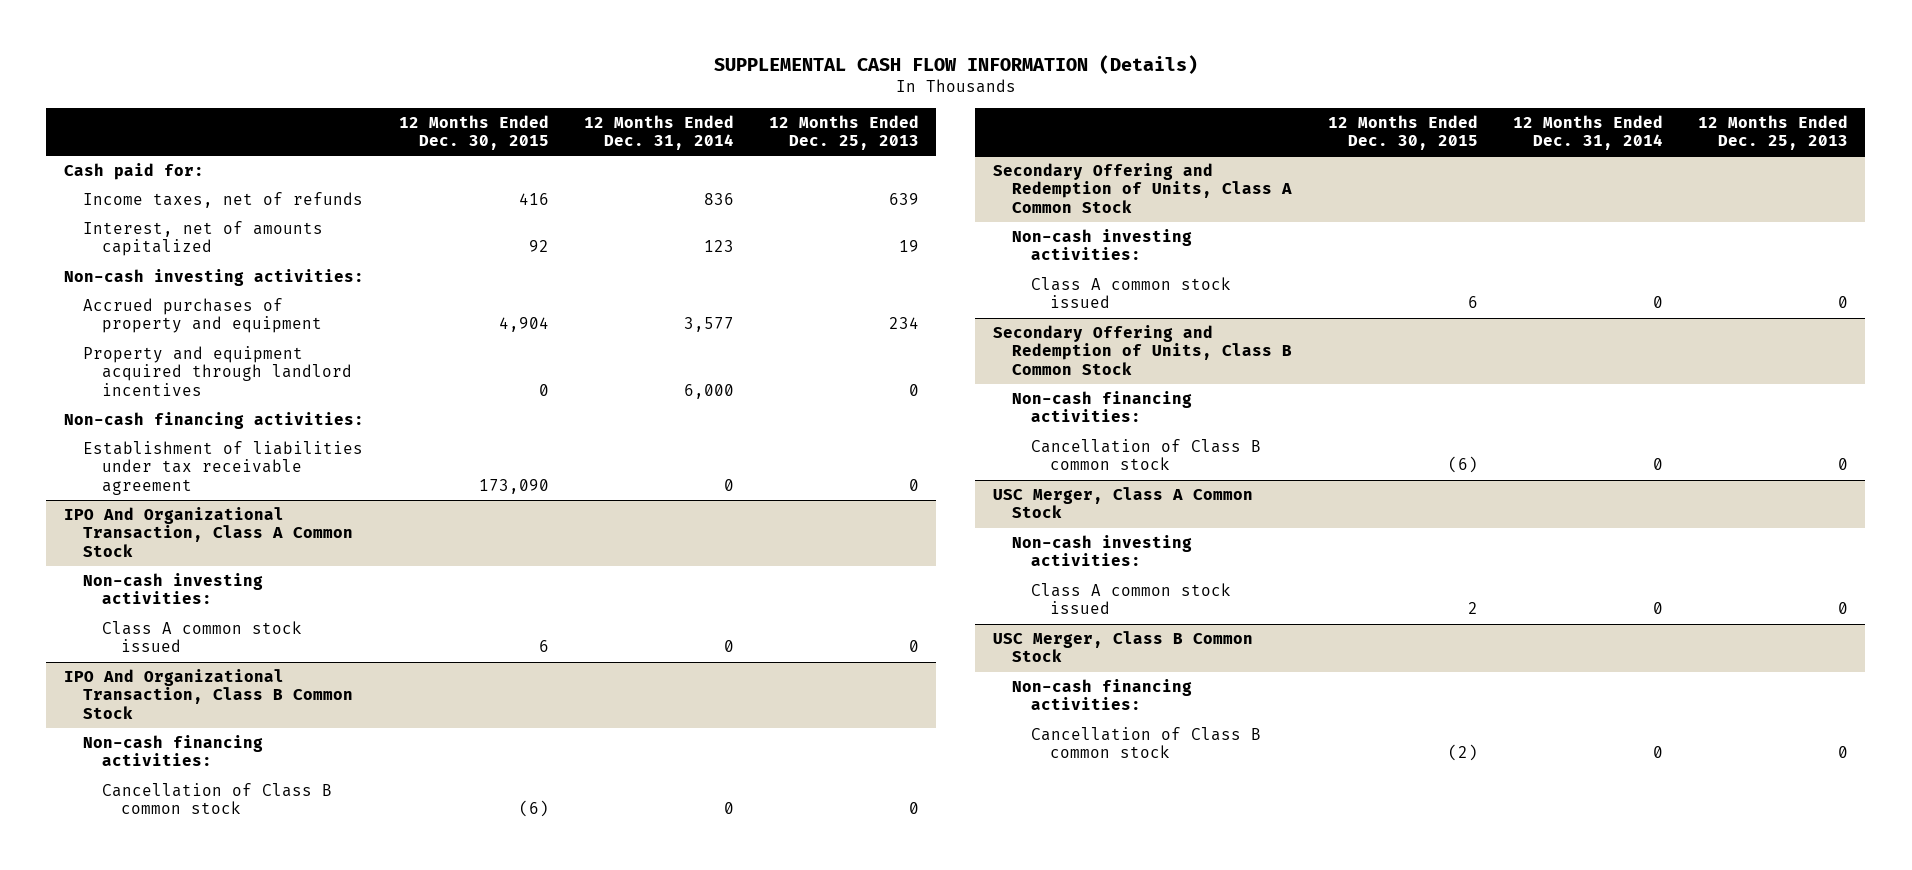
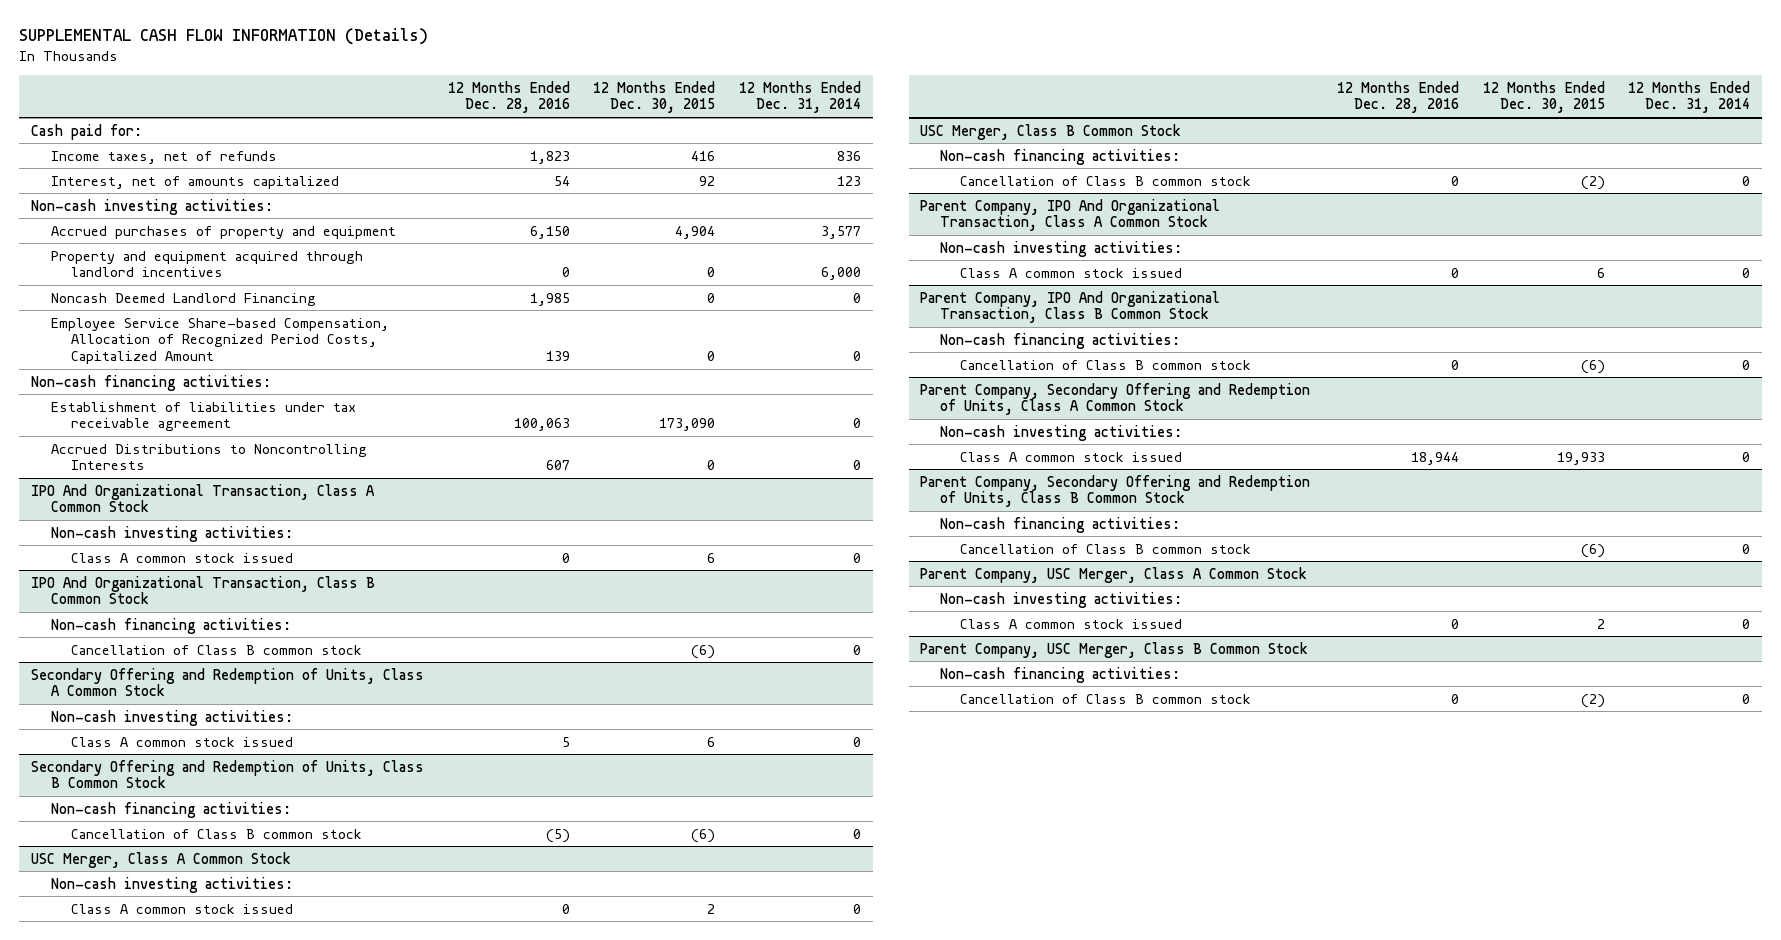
[768,114,919,151] 12 Months Ended Dec. 25, 2013 -> none
none -> [447,80,570,114] 12 Months Ended Dec. 28, 2016
none -> [50,292,316,306] Noncash Deemed Landlord Financing
none -> [50,317,389,364] Employee Service Share-based Compensation, Allocation of Recognized Period Costs, Capitalized Amount
none -> [50,443,367,471] Accrued Distributions to Noncontrolling Interests
none -> [920,198,1221,232] Parent Company, IPO And Organizational Transaction, Class A Common Stock
none -> [940,240,1183,257] Non-cash investing activities:
none -> [960,267,1183,278] Class A common stock issued
none -> [920,290,1221,324] Parent Company, IPO And Organizational Transaction, Class B Common Stock
none -> [940,332,1181,349] Non-cash financing activities:
none -> [960,359,1252,370] Cancellation of Class B common stock
none -> [920,382,1311,416] Parent Company, Secondary Offering and Redemption of Units, Class A Common Stock
none -> [940,424,1183,441] Non-cash investing activities:
none -> [960,451,1183,462] Class A common stock issued
none -> [920,474,1311,508] Parent Company, Secondary Offering and Redemption of Units, Class B Common Stock
none -> [940,516,1181,533] Non-cash financing activities:
none -> [960,543,1252,554] Cancellation of Class B common stock
none -> [920,566,1308,583] Parent Company, USC Merger, Class A Common Stock
none -> [940,591,1183,608] Non-cash investing activities:
none -> [960,618,1183,629] Class A common stock issued
none -> [920,641,1309,658] Parent Company, USC Merger, Class B Common Stock
none -> [940,666,1181,683] Non-cash financing activities:
none -> [960,693,1252,704] Cancellation of Class B common stock

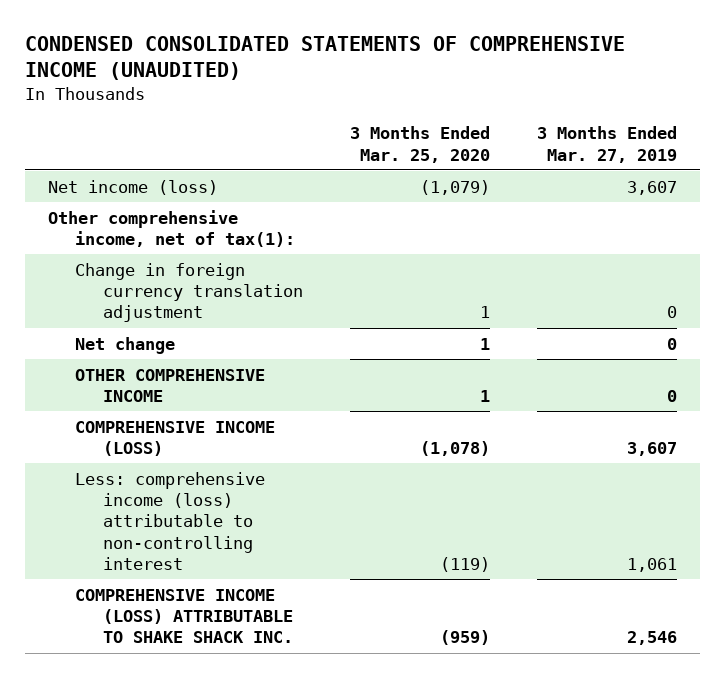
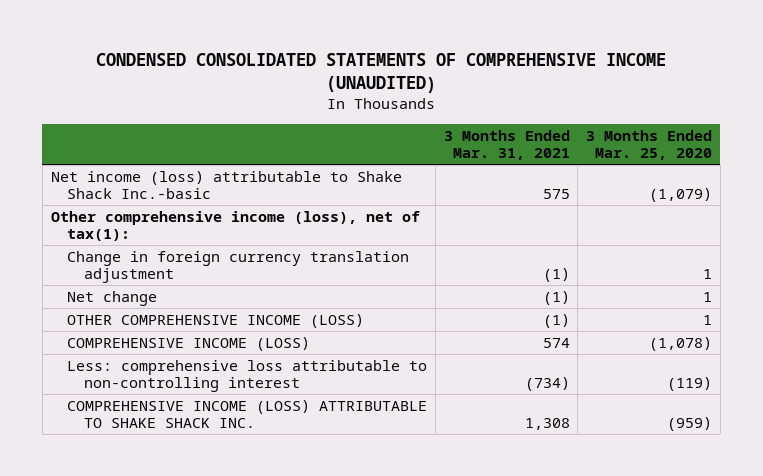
[536,126,677,163] 3 Months Ended Mar. 27, 2019 -> none
none -> [443,129,570,161] 3 Months Ended Mar. 31, 2021
[48,179,219,195] Net income (loss) -> [50,170,402,200] Net income (loss) attributable to Shake Shack Inc.-basic
[48,209,296,248] Other comprehensive income, net of tax(1): -> [50,210,420,242] Other comprehensive income (loss), net of tax(1):
[75,368,266,403] OTHER COMPREHENSIVE INCOME -> [67,313,365,328] OTHER COMPREHENSIVE INCOME (LOSS)
[75,471,266,571] Less: comprehensive income (loss) attributable to non-controlling interest -> [67,359,428,393] Less: comprehensive loss attributable to non-controlling interest

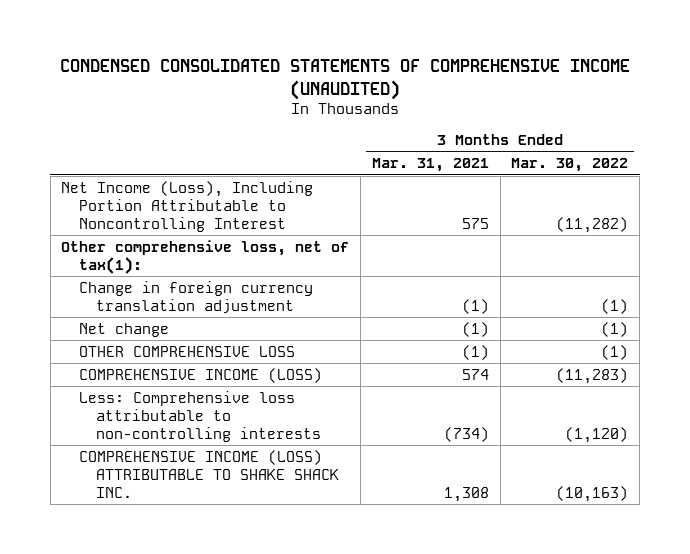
[586,129,713,161] 3 Months Ended Mar. 25, 2020 -> none
none -> [511,158,629,173] Mar. 30, 2022
[50,170,402,200] Net income (loss) attributable to Shake Shack Inc.-basic -> [61,180,314,232] Net Income (Loss), Including Portion Attributable to Noncontrolling Interest
[50,210,420,242] Other comprehensive income (loss), net of tax(1): -> [61,239,350,274] Other comprehensive loss, net of tax(1):
[67,313,365,328] OTHER COMPREHENSIVE INCOME (LOSS) -> [78,345,295,357] OTHER COMPREHENSIVE LOSS
[67,359,428,393] Less: comprehensive loss attributable to non-controlling interest -> [78,390,321,442] Less: Comprehensive loss attributable to non-controlling interests

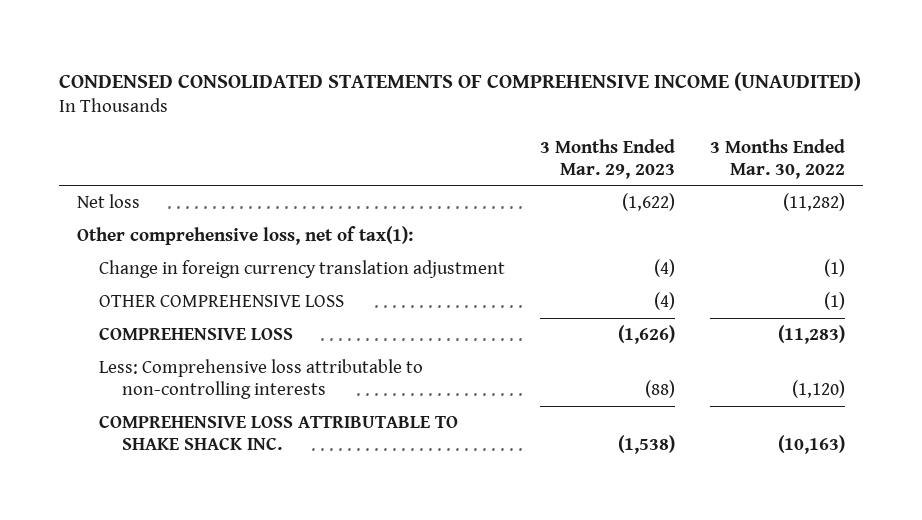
[371,158,489,173] Mar. 31, 2021 -> none
none -> [540,138,676,179] 3 Months Ended Mar. 29, 2023
[61,180,314,232] Net Income (Loss), Including Portion Attributable to Noncontrolling Interest -> [76,194,140,209] Net loss
[78,322,169,337] Net change -> none
[78,367,322,383] COMPREHENSIVE INCOME (LOSS) -> [99,327,294,341] COMPREHENSIVE LOSS
[78,449,339,498] COMPREHENSIVE INCOME (LOSS) ATTRIBUTABLE TO SHAKE SHACK INC. -> [99,415,459,451] COMPREHENSIVE LOSS ATTRIBUTABLE TO SHAKE SHACK INC.

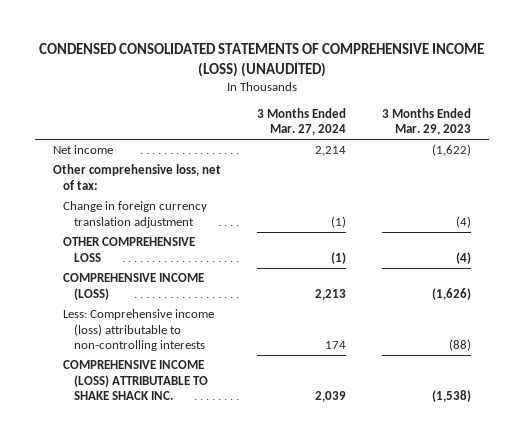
[59,71,862,91] CONDENSED CONSOLIDATED STATEMENTS OF COMPREHENSIVE INCOME (UNAUDITED) -> [39,43,485,78] CONDENSED CONSOLIDATED STATEMENTS OF COMPREHENSIVE INCOME (LOSS) (UNAUDITED)
[710,138,846,179] 3 Months Ended Mar. 30, 2022 -> none
none -> [257,107,347,136] 3 Months Ended Mar. 27, 2024
[76,194,140,209] Net loss -> [52,145,113,155] Net income
[76,226,413,246] Other comprehensive loss, net of tax(1): -> [52,164,221,190] Other comprehensive loss, net of tax:
[99,327,294,341] COMPREHENSIVE LOSS -> [63,273,205,300] COMPREHENSIVE INCOME (LOSS)
[99,359,424,400] Less: Comprehensive loss attributable to non-controlling interests -> [63,309,215,351] Less: Comprehensive income (loss) attributable to non-controlling interests
[99,415,459,451] COMPREHENSIVE LOSS ATTRIBUTABLE TO SHAKE SHACK INC. -> [63,360,208,400] COMPREHENSIVE INCOME (LOSS) ATTRIBUTABLE TO SHAKE SHACK INC.

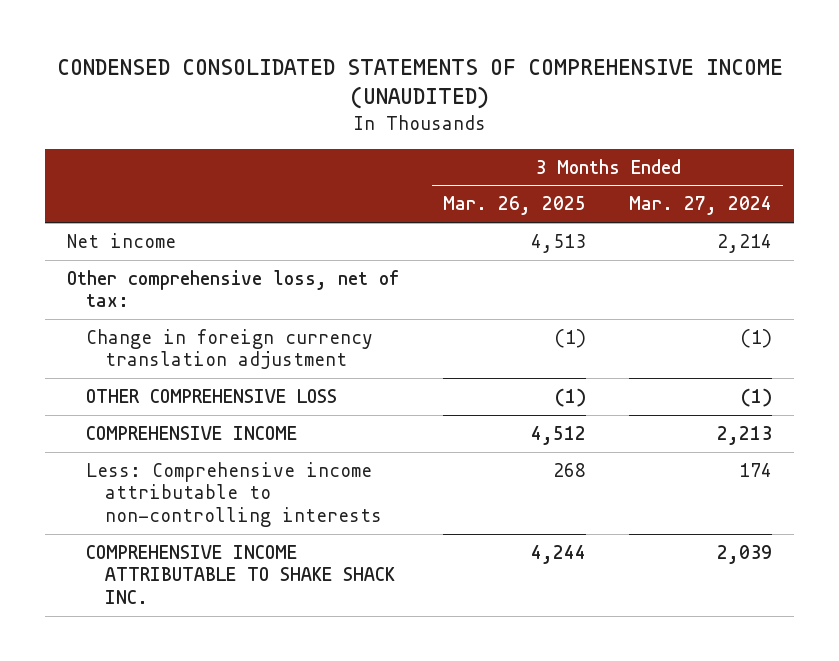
[39,43,485,78] CONDENSED CONSOLIDATED STATEMENTS OF COMPREHENSIVE INCOME (LOSS) (UNAUDITED) -> [56,58,783,110] CONDENSED CONSOLIDATED STATEMENTS OF COMPREHENSIVE INCOME (UNAUDITED)
[382,107,472,136] 3 Months Ended Mar. 29, 2023 -> none
none -> [443,196,587,216] Mar. 26, 2025
[63,273,205,300] COMPREHENSIVE INCOME (LOSS) -> [85,425,297,440] COMPREHENSIVE INCOME
[63,309,215,351] Less: Comprehensive income (loss) attributable to non-controlling interests -> [85,461,382,527] Less: Comprehensive income attributable to non-controlling interests
[63,360,208,400] COMPREHENSIVE INCOME (LOSS) ATTRIBUTABLE TO SHAKE SHACK INC. -> [85,544,395,604] COMPREHENSIVE INCOME ATTRIBUTABLE TO SHAKE SHACK INC.

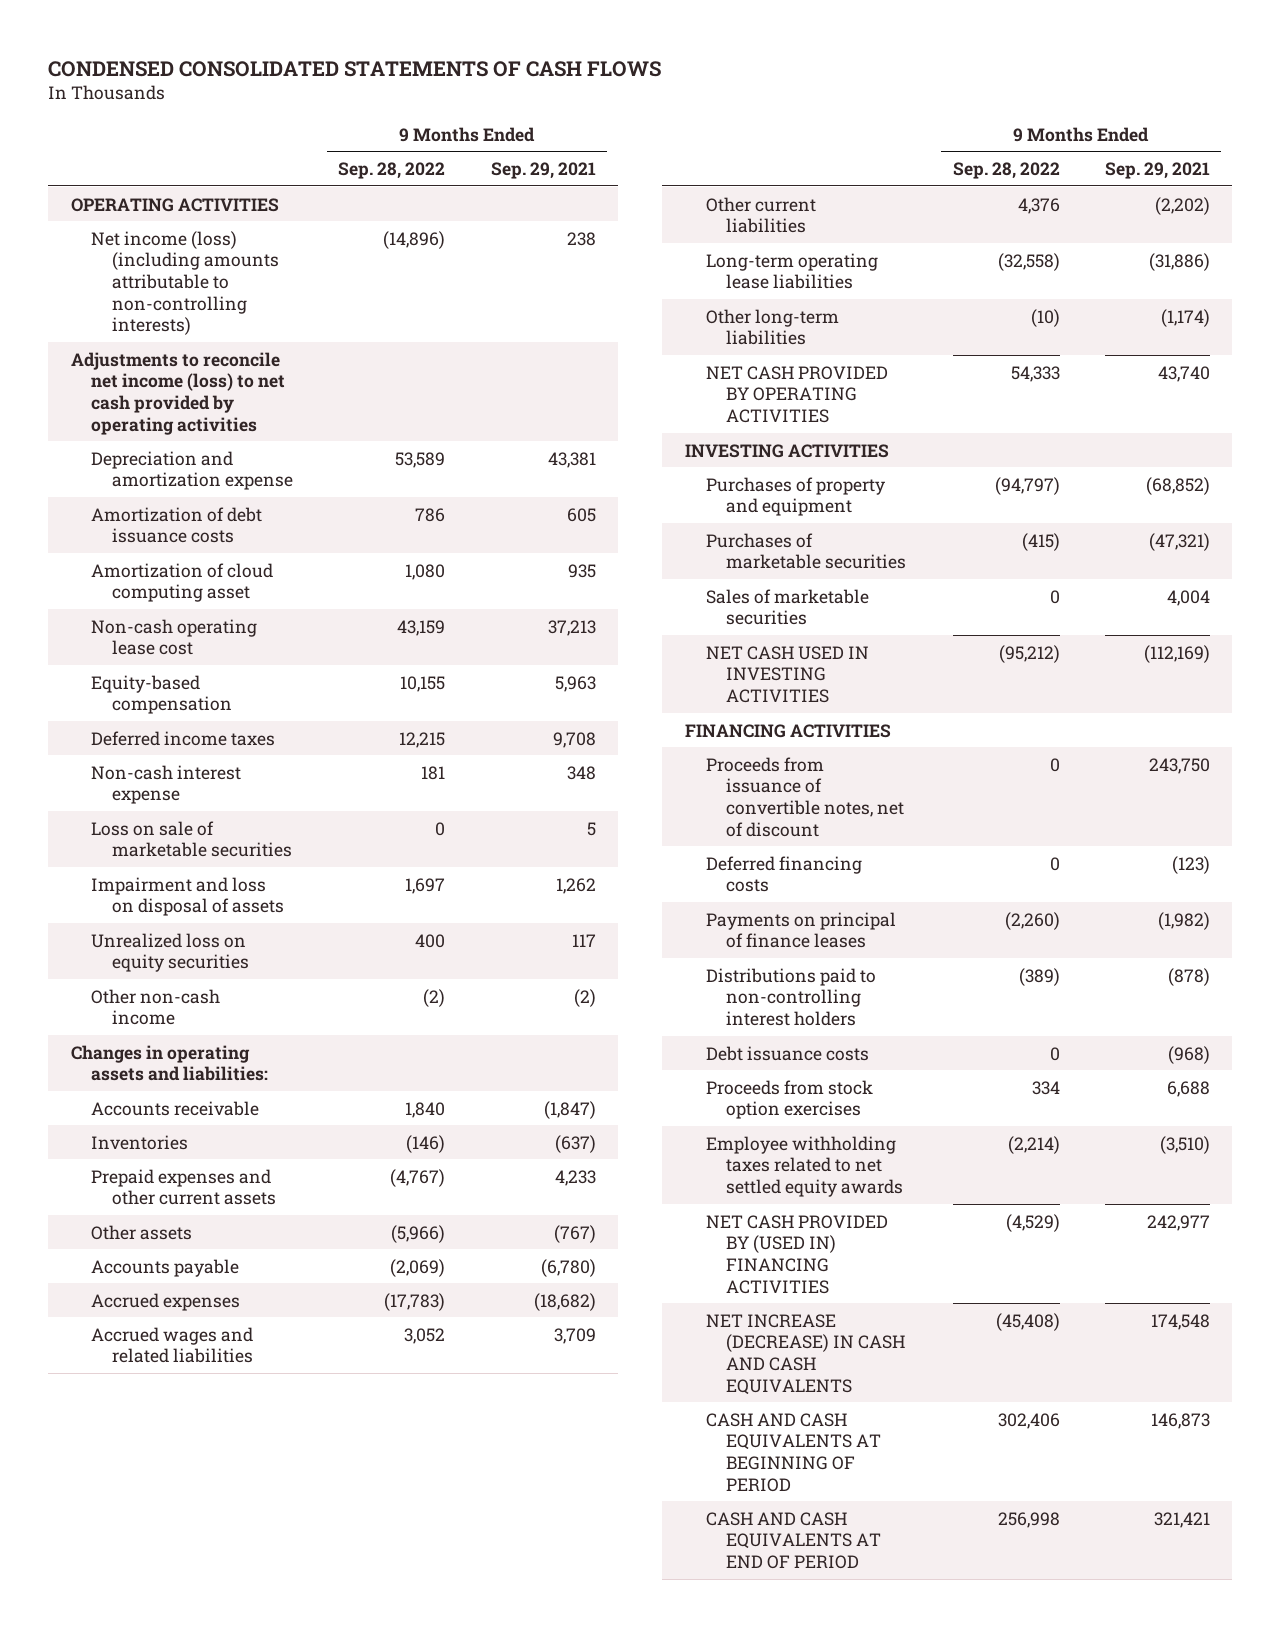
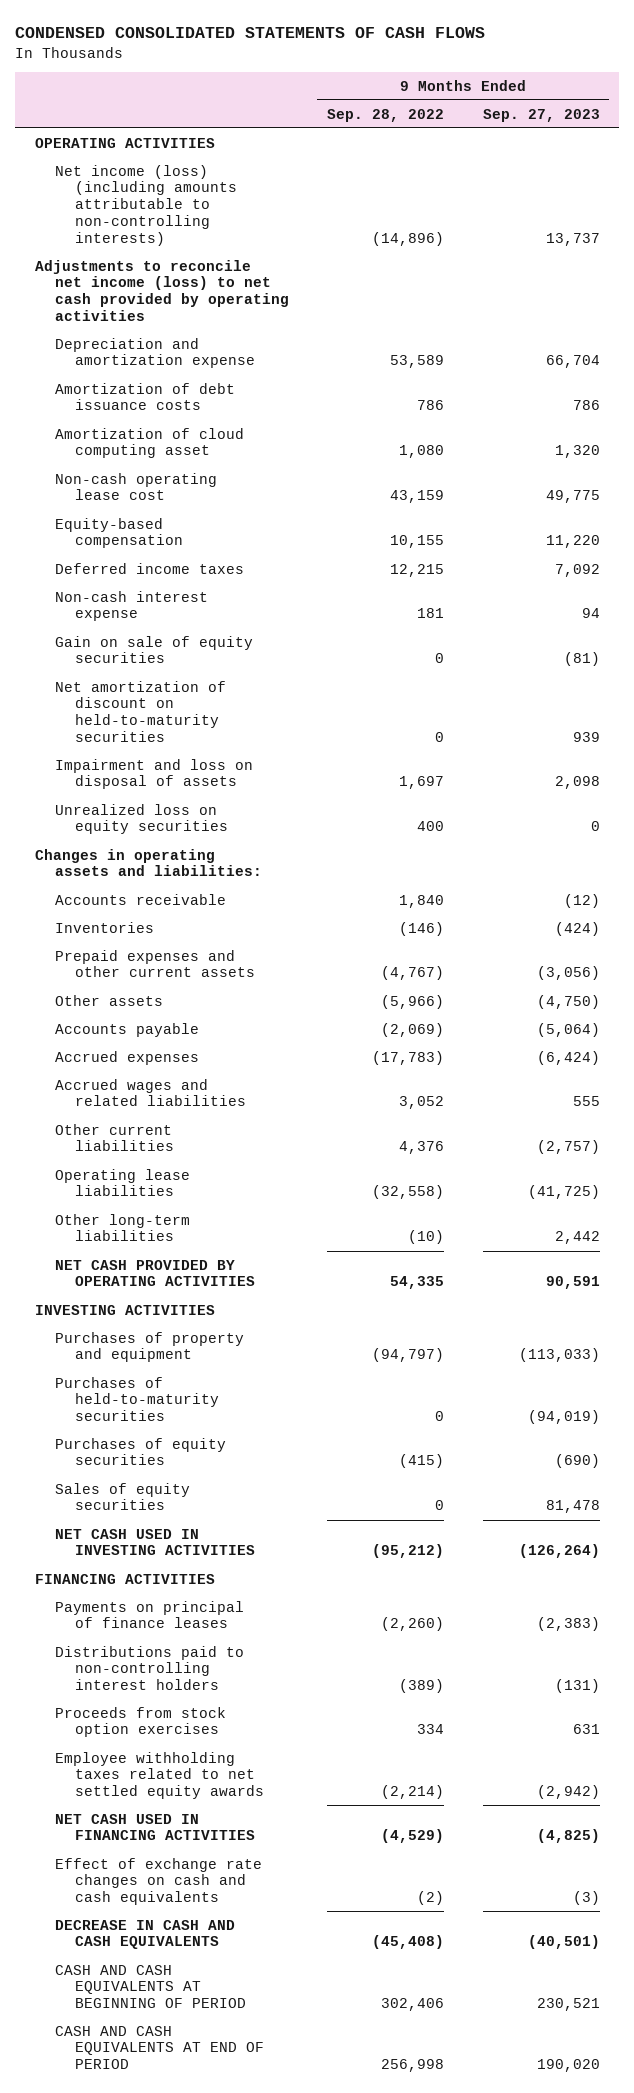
[490,162,596,180] Sep. 29, 2021 -> none
none -> [482,108,600,122] Sep. 27, 2023
[91,820,293,858] Loss on sale of marketable securities -> [54,635,253,664] Gain on sale of equity securities
none -> [54,680,226,743] Net amortization of discount on held-to-maturity securities
[91,988,221,1026] Other non-cash income -> none
[705,252,878,290] Long-term operating lease liabilities -> [54,1168,190,1197] Operating lease liabilities
[1010,365,1060,382] 54,333 -> [390,1276,445,1290] 54,335
none -> [54,1376,219,1422] Purchases of held-to-maturity securities
[705,532,907,570] Purchases of marketable securities -> [54,1437,226,1466] Purchases of equity securities
[705,588,869,626] Sales of marketable securities -> [54,1482,190,1511] Sales of equity securities
[705,756,905,837] Proceeds from issuance of convertible notes, net of discount -> none
[705,855,862,893] Deferred financing costs -> none
[705,1045,869,1061] Debt issuance costs -> none
[705,1214,888,1294] NET CASH PROVIDED BY (USED IN) FINANCING ACTIVITIES -> [54,1813,255,1841] NET CASH USED IN FINANCING ACTIVITIES
none -> [54,1857,262,1906] Effect of exchange rate changes on cash and cash equivalents
[705,1313,906,1395] NET INCREASE (DECREASE) IN CASH AND CASH EQUIVALENTS -> [54,1919,235,1950] DECREASE IN CASH AND CASH EQUIVALENTS

